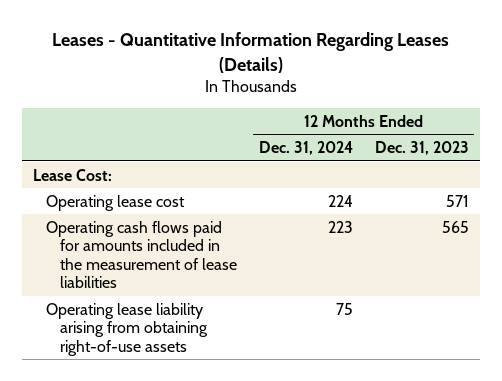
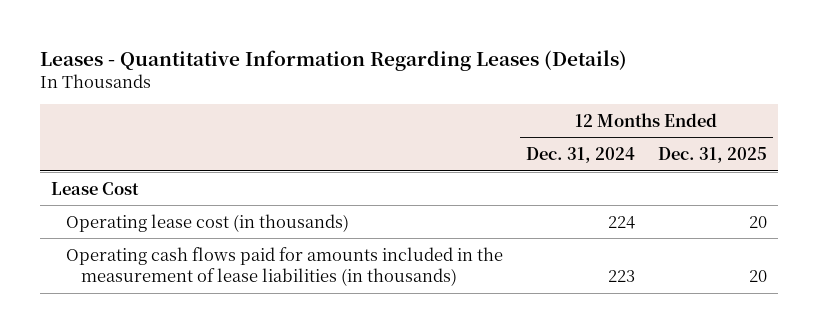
[374,141,469,156] Dec. 31, 2023 -> none
none -> [657,147,767,164] Dec. 31, 2025
[46,302,208,356] Operating lease liability arising from obtaining right-of-use assets -> none
[32,168,112,181] Lease Cost: -> [51,181,140,195] Lease Cost
[46,194,186,211] Operating lease cost -> [66,213,350,232] Operating lease cost (in thousands)
[46,220,237,289] Operating cash flows paid for amounts included in the measurement of lease liabilities -> [66,246,504,286] Operating cash flows paid for amounts included in the measurement of lease liabilities (in thousands)

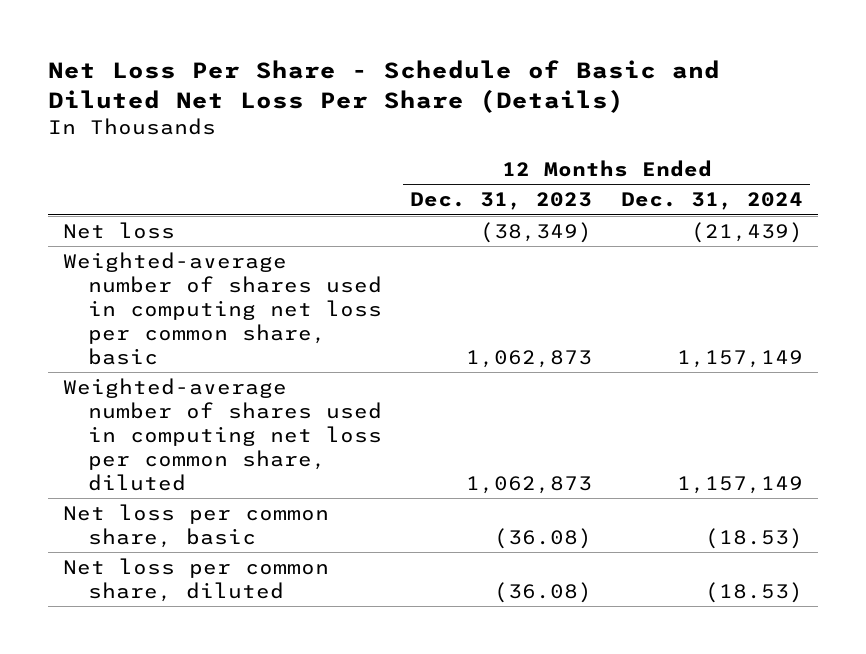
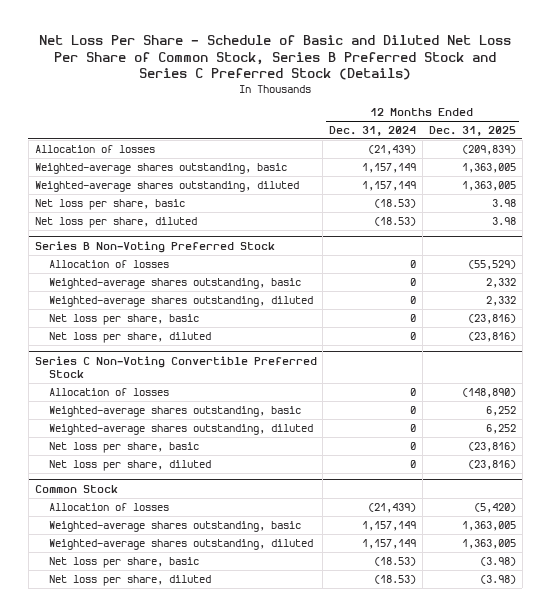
[48,60,721,114] Net Loss Per Share - Schedule of Basic and Diluted Net Loss Per Share (Details) -> [39,34,512,81] Net Loss Per Share - Schedule of Basic and Diluted Net Loss Per Share of Common Stock, Series B Preferred Stock and Series C Preferred Stock (Details)
[410,192,593,211] Dec. 31, 2023 -> none
none -> [428,126,516,137] Dec. 31, 2025
[62,221,175,239] Net loss -> [34,144,155,153] Allocation of losses
[62,251,382,365] Weighted-average number of shares used in computing net loss per common share, basic -> [34,162,287,174] Weighted-average shares outstanding, basic
[62,377,382,491] Weighted-average number of shares used in computing net loss per common share, diluted -> [34,180,299,192] Weighted-average shares outstanding, diluted
[62,503,329,548] Net loss per common share, basic -> [34,198,185,210] Net loss per share, basic
[62,557,329,602] Net loss per common share, diluted -> [34,216,197,228] Net loss per share, diluted
none -> [34,240,275,253] Series B Non-Voting Preferred Stock
none -> [49,259,170,268] Allocation of losses
none -> [49,277,302,289] Weighted-average shares outstanding, basic
none -> [49,295,314,307] Weighted-average shares outstanding, diluted
none -> [49,313,200,325] Net loss per share, basic
none -> [49,331,212,343] Net loss per share, diluted
none -> [34,355,317,379] Series C Non-Voting Convertible Preferred Stock
none -> [49,387,170,396] Allocation of losses
none -> [49,405,302,417] Weighted-average shares outstanding, basic
none -> [49,423,314,435] Weighted-average shares outstanding, diluted
none -> [49,441,200,453] Net loss per share, basic
none -> [49,459,212,471] Net loss per share, diluted
none -> [34,484,118,493] Common Stock
none -> [49,502,170,511] Allocation of losses
none -> [49,520,302,532] Weighted-average shares outstanding, basic
none -> [49,538,314,550] Weighted-average shares outstanding, diluted
none -> [49,556,200,568] Net loss per share, basic
none -> [49,574,212,586] Net loss per share, diluted

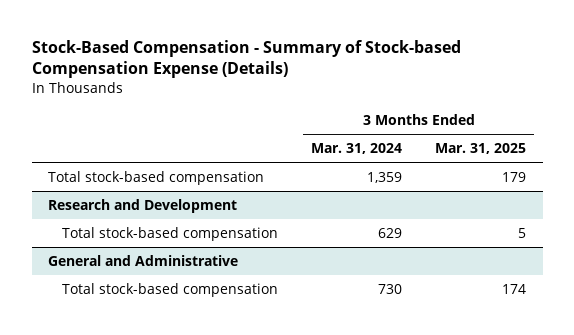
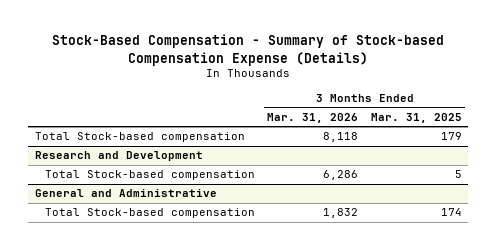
[311,143,403,155] Mar. 31, 2024 -> none
none -> [267,112,359,123] Mar. 31, 2026
[48,170,265,185] Total stock-based compensation -> [34,132,245,143] Total Stock-based compensation
[62,226,279,241] Total stock-based compensation -> [44,170,255,181] Total Stock-based compensation
[62,282,279,297] Total stock-based compensation -> [44,208,255,219] Total Stock-based compensation

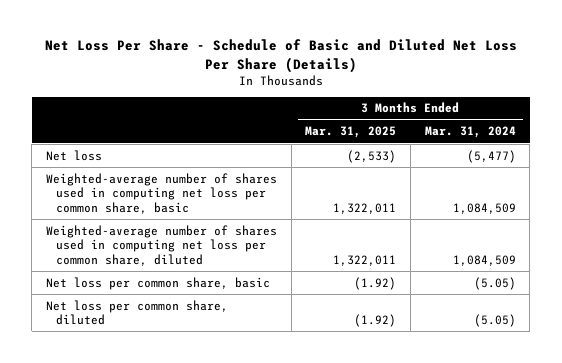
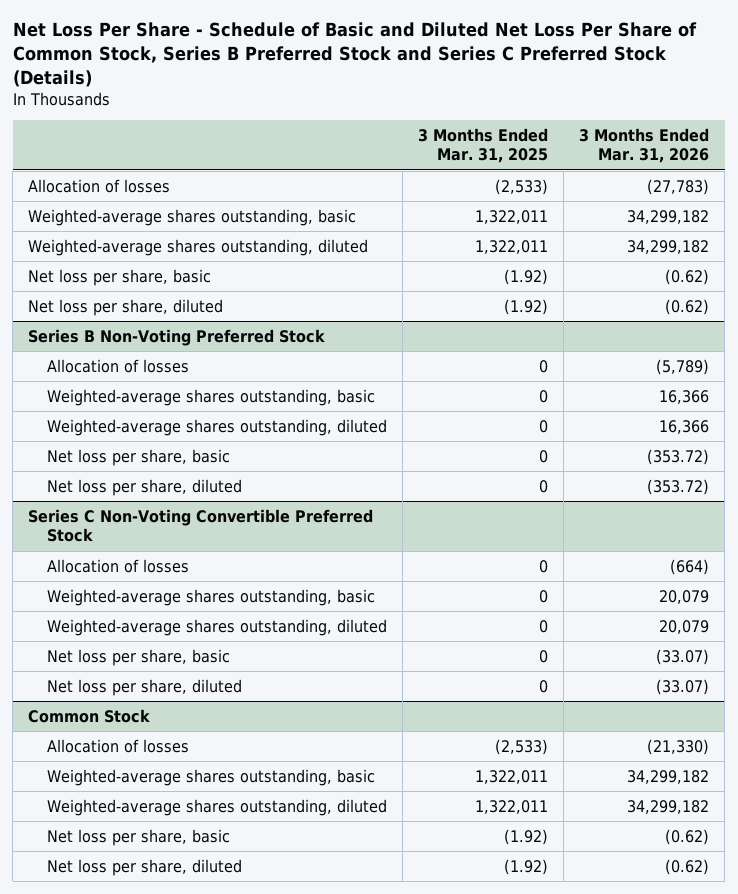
[44,39,517,73] Net Loss Per Share - Schedule of Basic and Diluted Net Loss Per Share (Details) -> [12,22,697,88] Net Loss Per Share - Schedule of Basic and Diluted Net Loss Per Share of Common Stock, Series B Preferred Stock and Series C Preferred Stock (Details)
[424,126,516,139] Mar. 31, 2024 -> none
none -> [579,127,710,164] 3 Months Ended Mar. 31, 2026
[46,149,103,161] Net loss -> [28,178,171,193] Allocation of losses
[46,172,278,214] Weighted-average number of shares used in computing net loss per common share, basic -> [28,208,357,226] Weighted-average shares outstanding, basic
[46,224,278,266] Weighted-average number of shares used in computing net loss per common share, diluted -> [28,238,369,256] Weighted-average shares outstanding, diluted
[46,276,271,290] Net loss per common share, basic -> [28,268,212,286] Net loss per share, basic
[46,299,229,326] Net loss per common share, diluted -> [28,298,224,316] Net loss per share, diluted
none -> [28,328,326,346] Series B Non-Voting Preferred Stock
none -> [47,358,190,373] Allocation of losses
none -> [47,388,376,406] Weighted-average shares outstanding, basic
none -> [47,418,388,436] Weighted-average shares outstanding, diluted
none -> [47,448,231,466] Net loss per share, basic
none -> [47,478,243,496] Net loss per share, diluted
none -> [28,508,374,543] Series C Non-Voting Convertible Preferred Stock
none -> [47,558,190,573] Allocation of losses
none -> [47,588,376,606] Weighted-average shares outstanding, basic
none -> [47,618,388,636] Weighted-average shares outstanding, diluted
none -> [47,648,231,666] Net loss per share, basic
none -> [47,678,243,696] Net loss per share, diluted
none -> [28,708,151,723] Common Stock
none -> [47,738,190,753] Allocation of losses
none -> [47,768,376,786] Weighted-average shares outstanding, basic
none -> [47,798,388,816] Weighted-average shares outstanding, diluted
none -> [47,828,231,846] Net loss per share, basic
none -> [47,858,243,876] Net loss per share, diluted

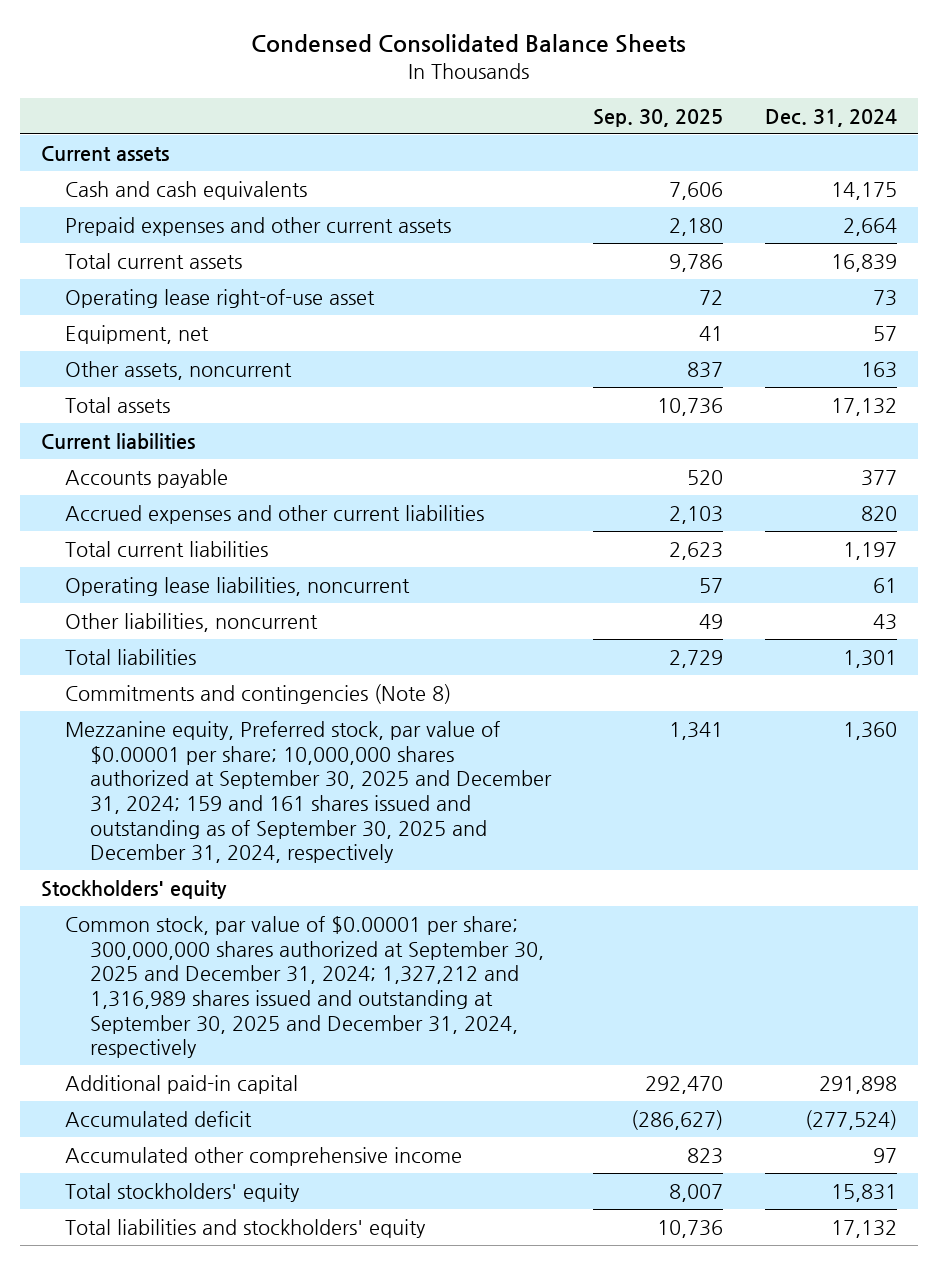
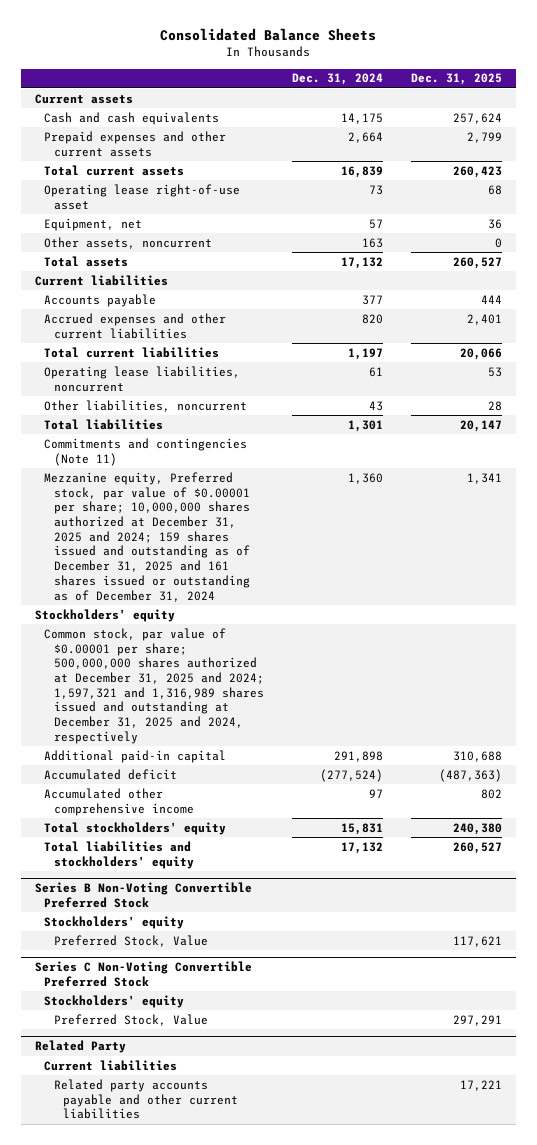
[250,33,686,53] Condensed Consolidated Balance Sheets -> [160,27,377,41] Consolidated Balance Sheets
[592,108,723,127] Sep. 30, 2025 -> none
none -> [410,73,502,86] Dec. 31, 2025
[65,683,452,704] Commitments and contingencies (Note 8) -> [44,437,248,466] Commitments and contingencies (Note 11)
[65,720,552,864] Mezzanine equity, Preferred stock, par value of $0.00001 per share; 10,000,000 shares authorized at September 30, 2025 and December 31, 2024; 159 and 161 shares issued and outstanding as of September 30, 2025 and December 31, 2024, respectively -> [44,471,250,602] Mezzanine equity, Preferred stock, par value of $0.00001 per share; 10,000,000 shares authorized at December 31, 2025 and 2024; 159 shares issued and outstanding as of December 31, 2025 and 161 shares issued or outstanding as of December 31, 2024
[65,915,544,1059] Common stock, par value of $0.00001 per share; 300,000,000 shares authorized at September 30, 2025 and December 31, 2024; 1,327,212 and 1,316,989 shares issued and outstanding at September 30, 2025 and December 31, 2024, respectively -> [44,627,264,744] Common stock, par value of $0.00001 per share; 500,000,000 shares authorized at December 31, 2025 and 2024; 1,597,321 and 1,316,989 shares issued and outstanding at December 31, 2025 and 2024, respectively
none -> [34,882,252,909] Series B Non-Voting Convertible Preferred Stock
none -> [44,915,185,929] Stockholders' equity
none -> [53,934,208,947] Preferred Stock, Value
none -> [34,961,252,988] Series C Non-Voting Convertible Preferred Stock
none -> [44,994,185,1008] Stockholders' equity
none -> [53,1013,208,1026] Preferred Stock, Value
none -> [34,1040,126,1054] Related Party
none -> [44,1059,178,1071] Current liabilities
none -> [53,1078,239,1120] Related party accounts payable and other current liabilities

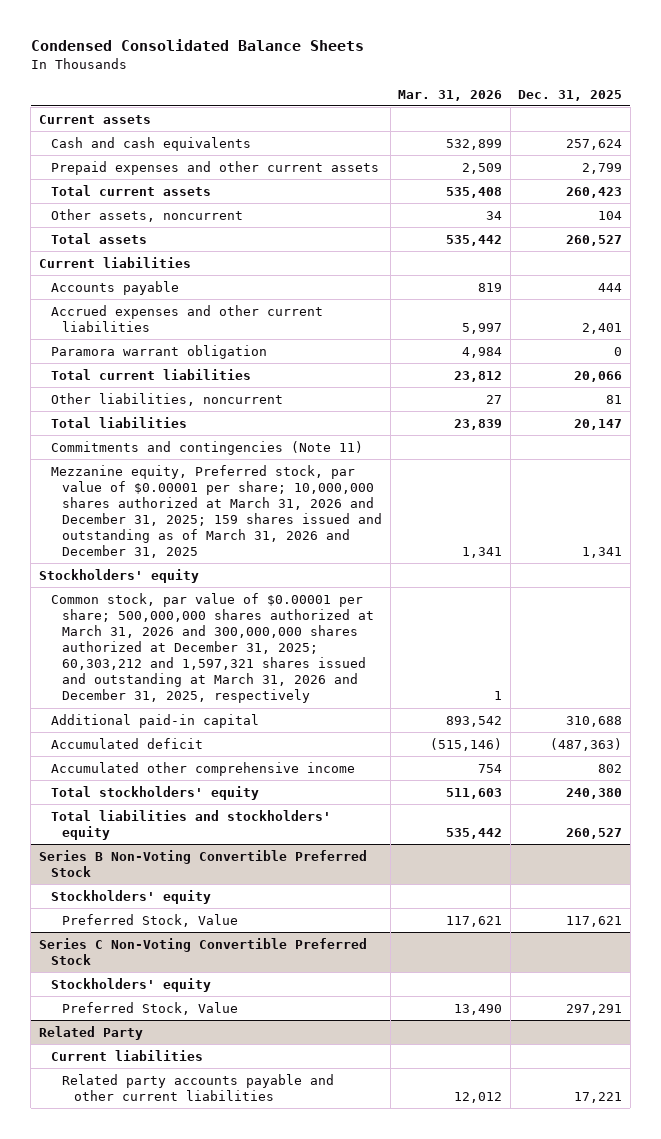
[160,27,377,41] Consolidated Balance Sheets -> [30,39,364,52] Condensed Consolidated Balance Sheets
[291,73,383,86] Dec. 31, 2024 -> none
none -> [398,89,503,101] Mar. 31, 2026
[44,183,241,210] Operating lease right-of-use asset -> none
[44,217,143,231] Equipment, net -> none
[494,237,502,248] 0 -> [598,210,623,220] 104
none -> [50,344,267,359] Paramora warrant obligation
[44,365,241,392] Operating lease liabilities, noncurrent -> none
[487,400,502,411] 28 -> [606,394,623,404] 81
[44,471,250,602] Mezzanine equity, Preferred stock, par value of $0.00001 per share; 10,000,000 shares authorized at December 31, 2025 and 2024; 159 shares issued and outstanding as of December 31, 2025 and 161 shares issued or outstanding as of December 31, 2024 -> [50,464,383,559] Mezzanine equity, Preferred stock, par value of $0.00001 per share; 10,000,000 shares authorized at March 31, 2026 and December 31, 2025; 159 shares issued and outstanding as of March 31, 2026 and December 31, 2025
[44,627,264,744] Common stock, par value of $0.00001 per share; 500,000,000 shares authorized at December 31, 2025 and 2024; 1,597,321 and 1,316,989 shares issued and outstanding at December 31, 2025 and 2024, respectively -> [50,592,375,704] Common stock, par value of $0.00001 per share; 500,000,000 shares authorized at March 31, 2026 and 300,000,000 shares authorized at December 31, 2025; 60,303,212 and 1,597,321 shares issued and outstanding at March 31, 2026 and December 31, 2025, respectively

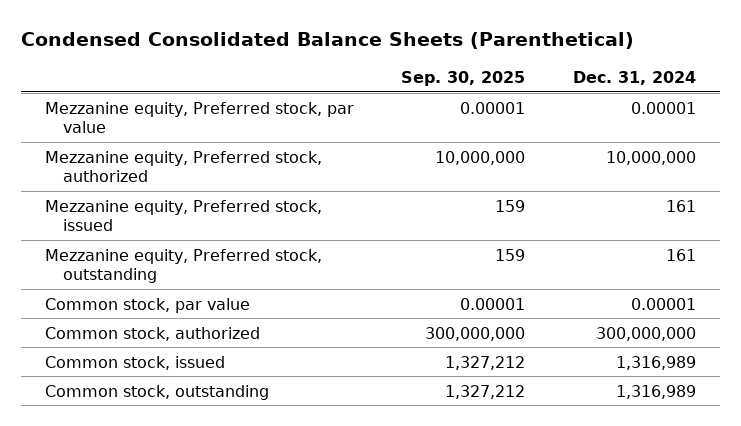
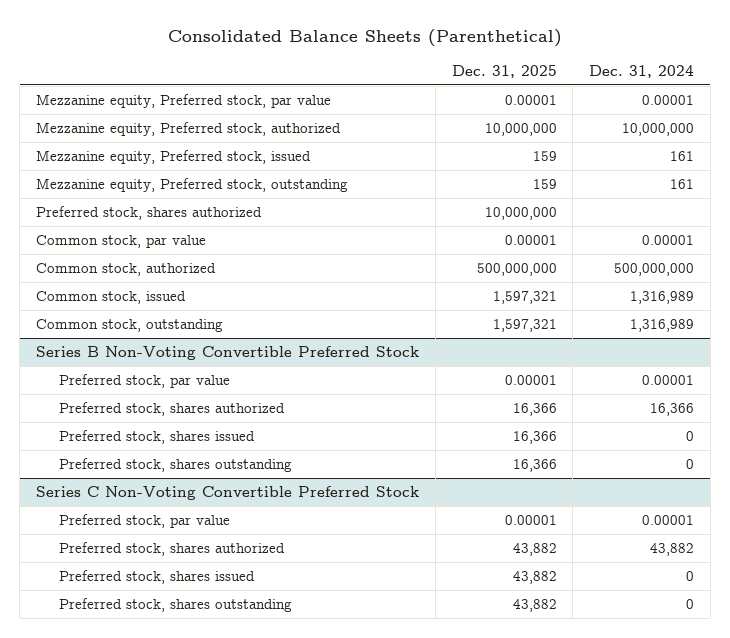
[20,32,634,50] Condensed Consolidated Balance Sheets (Parenthetical) -> [168,29,563,48] Consolidated Balance Sheets (Parenthetical)
[401,70,526,86] Sep. 30, 2025 -> none
none -> [451,64,557,78] Dec. 31, 2025
none -> [36,205,263,220] Preferred stock, shares authorized
[596,326,697,341] 300,000,000 -> [614,262,695,276] 500,000,000
none -> [36,345,420,360] Series B Non-Voting Convertible Preferred Stock
none -> [59,373,231,388] Preferred stock, par value
none -> [59,401,286,416] Preferred stock, shares authorized
none -> [59,429,256,444] Preferred stock, shares issued
none -> [59,457,293,472] Preferred stock, shares outstanding
none -> [36,485,420,500] Series C Non-Voting Convertible Preferred Stock
none -> [59,513,231,528] Preferred stock, par value
none -> [59,541,286,556] Preferred stock, shares authorized
none -> [59,569,256,584] Preferred stock, shares issued
none -> [59,597,293,612] Preferred stock, shares outstanding

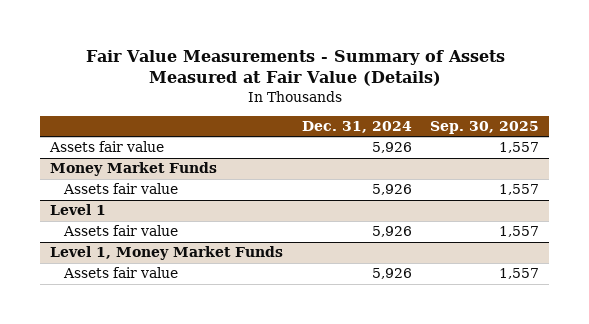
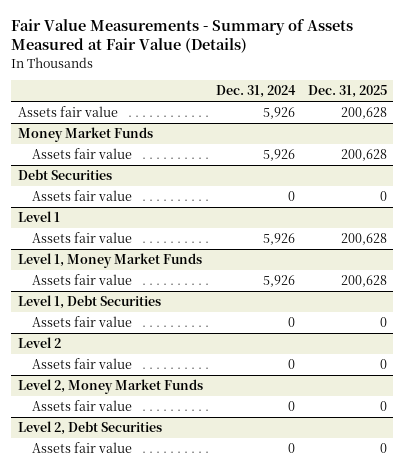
[430,120,540,134] Sep. 30, 2025 -> none
none -> [307,85,387,99] Dec. 31, 2025
none -> [17,169,112,181] Debt Securities
none -> [31,190,132,202] Assets fair value
none -> [17,295,161,310] Level 1, Debt Securities
none -> [31,316,132,328] Assets fair value
none -> [17,337,61,349] Level 2
none -> [31,358,132,370] Assets fair value
none -> [17,379,203,395] Level 2, Money Market Funds
none -> [31,400,132,412] Assets fair value
none -> [17,421,162,436] Level 2, Debt Securities
none -> [31,442,132,454] Assets fair value

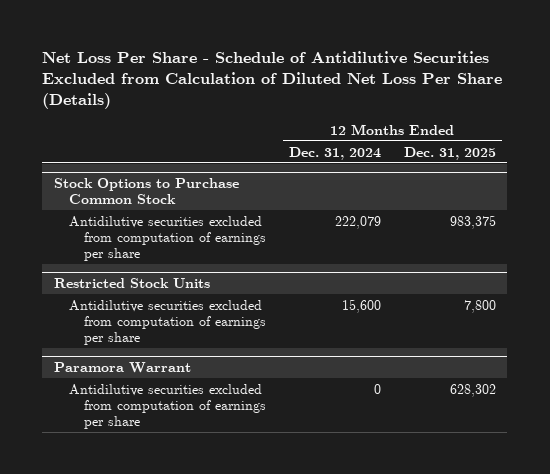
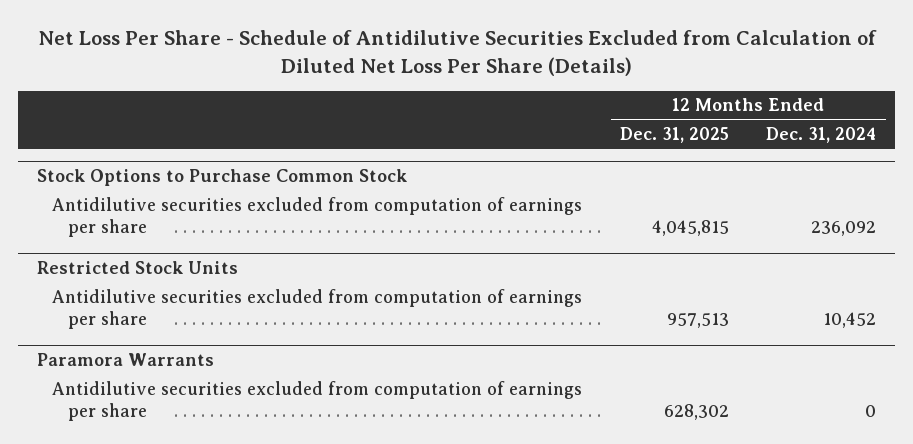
[334,215,381,229] 222,079 -> [811,221,877,237] 236,092
[449,214,496,229] 983,375 -> [651,220,729,237] 4,045,815
[341,298,381,313] 15,600 -> [823,312,877,329] 10,452
[463,299,496,313] 7,800 -> [666,313,729,329] 957,513
[53,361,191,373] Paramora Warrant -> [36,353,214,367] Paramora Warrants

